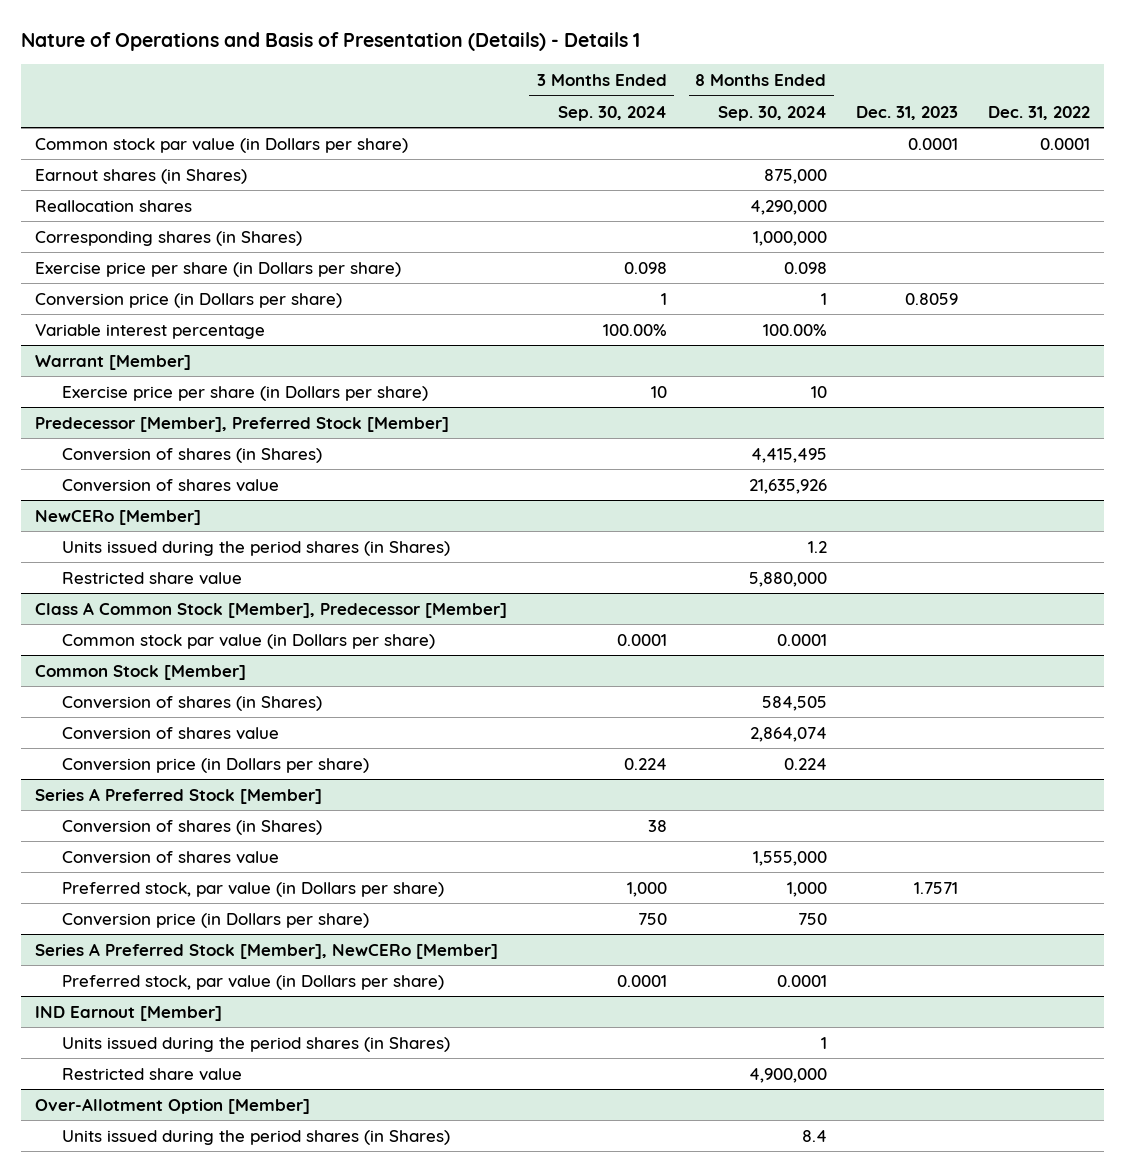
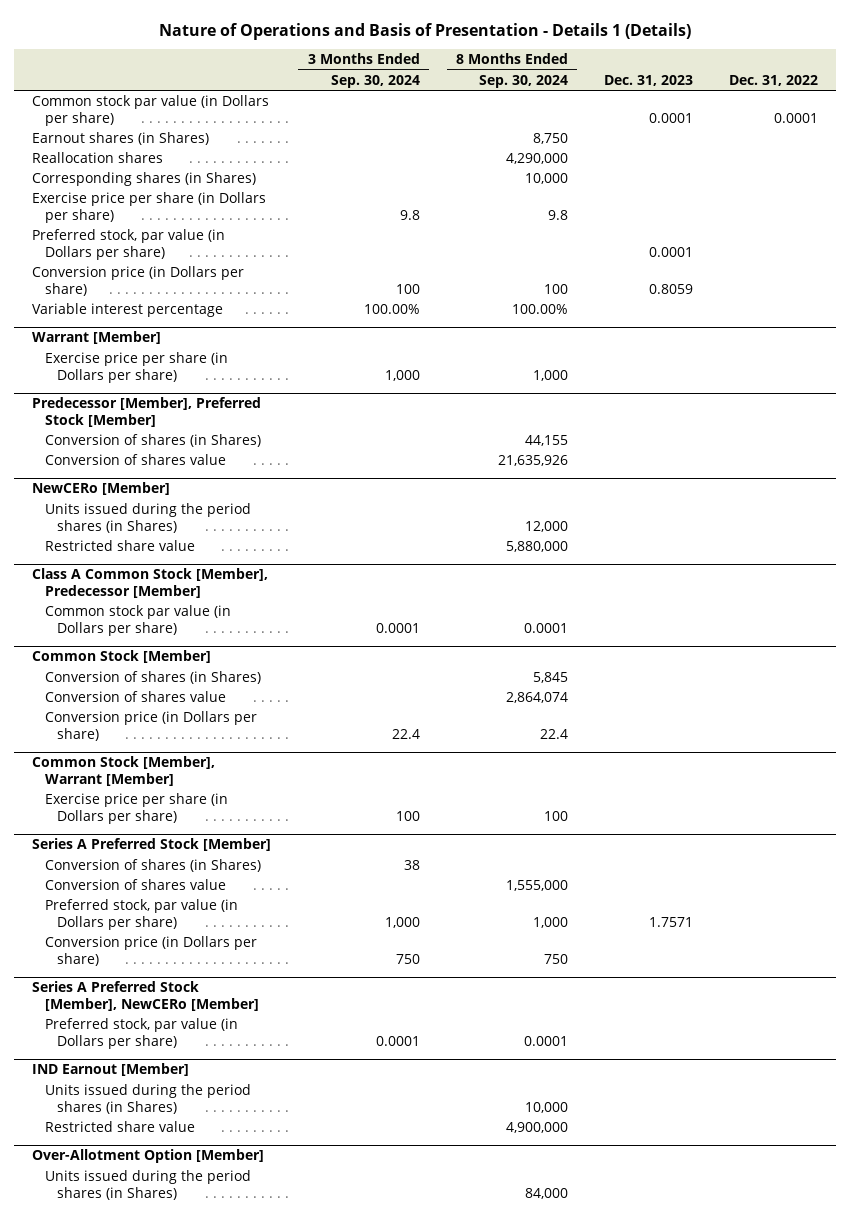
[20,32,640,52] Nature of Operations and Basis of Presentation (Details) - Details 1 -> [159,22,692,40] Nature of Operations and Basis of Presentation - Details 1 (Details)
[763,168,827,184] 875,000 -> [532,133,568,145] 8,750
[752,230,827,246] 1,000,000 -> [524,173,568,185] 10,000
[623,261,667,274] 0.098 -> [399,209,420,220] 9.8
[783,261,827,274] 0.098 -> [547,209,568,220] 9.8
none -> [32,229,226,260] Preferred stock, par value (in Dollars per share)
[660,292,667,305] 1 -> [395,283,420,294] 100
[820,292,827,305] 1 -> [543,283,568,294] 100
[650,385,667,398] 10 -> [384,369,420,381] 1,000
[810,385,827,398] 10 -> [532,369,568,381] 1,000
[750,447,827,463] 4,415,495 -> [524,435,568,447] 44,155
[807,540,827,553] 1.2 -> [524,520,568,532] 12,000
[761,695,827,711] 584,505 -> [532,672,568,684] 5,845
[623,757,667,770] 0.224 -> [391,728,420,739] 22.4
[783,757,827,770] 0.224 -> [539,728,568,739] 22.4
none -> [32,756,216,787] Common Stock [Member], Warrant [Member]
none -> [44,793,228,824] Exercise price per share (in Dollars per share)
[820,1036,827,1049] 1 -> [524,1101,568,1113] 10,000
[801,1129,827,1142] 8.4 -> [524,1187,568,1199] 84,000

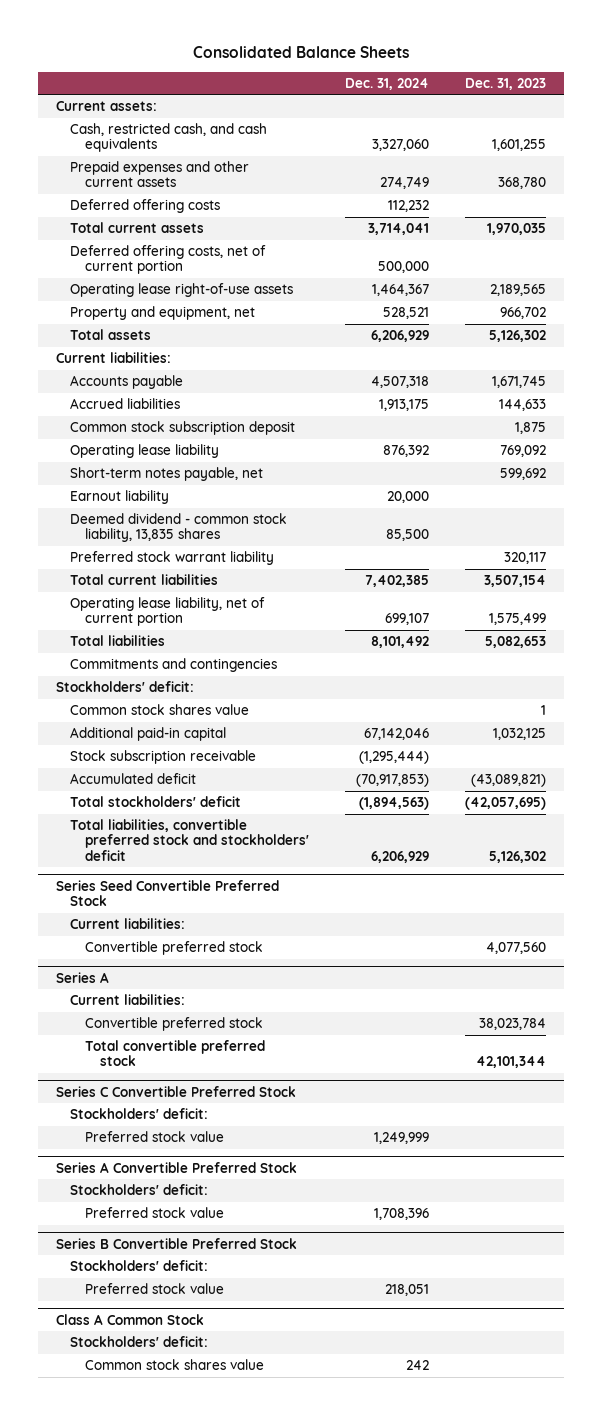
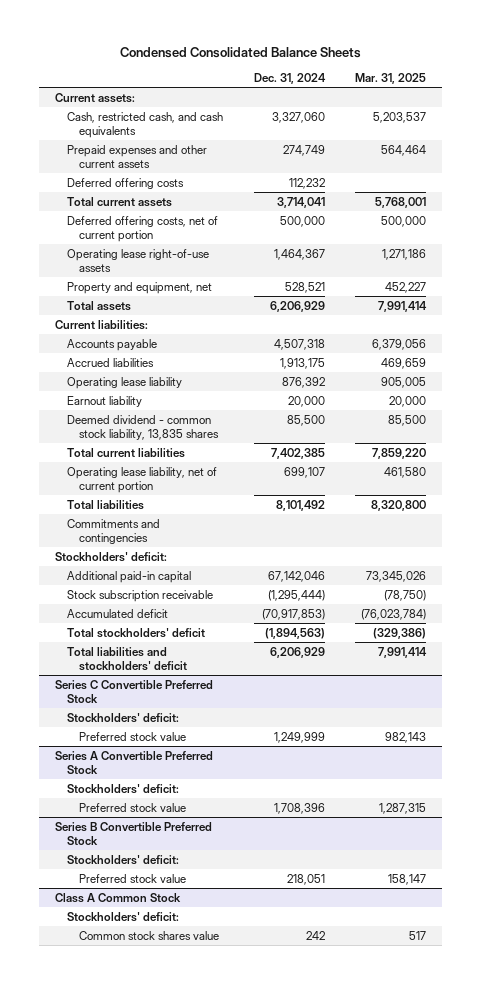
[192,46,409,59] Consolidated Balance Sheets -> [119,46,361,58] Condensed Consolidated Balance Sheets
[464,77,546,90] Dec. 31, 2023 -> none
none -> [355,72,427,84] Mar. 31, 2025
[70,420,296,435] Common stock subscription deposit -> none
[70,466,264,481] Short-term notes payable, net -> none
[70,550,275,565] Preferred stock warrant liability -> none
[70,703,250,715] Common stock shares value -> none
[55,879,279,907] Series Seed Convertible Preferred Stock -> none
[70,917,186,929] Current liabilities: -> none
[85,940,264,955] Convertible preferred stock -> none
[55,971,109,983] Series A -> none
[70,993,186,1005] Current liabilities: -> none
[85,1016,264,1031] Convertible preferred stock -> none
[85,1039,266,1067] Total convertible preferred stock -> none
[70,818,310,861] Total liabilities, convertible preferred stock and stockholders' deficit -> [67,646,188,671] Total liabilities and stockholders' deficit

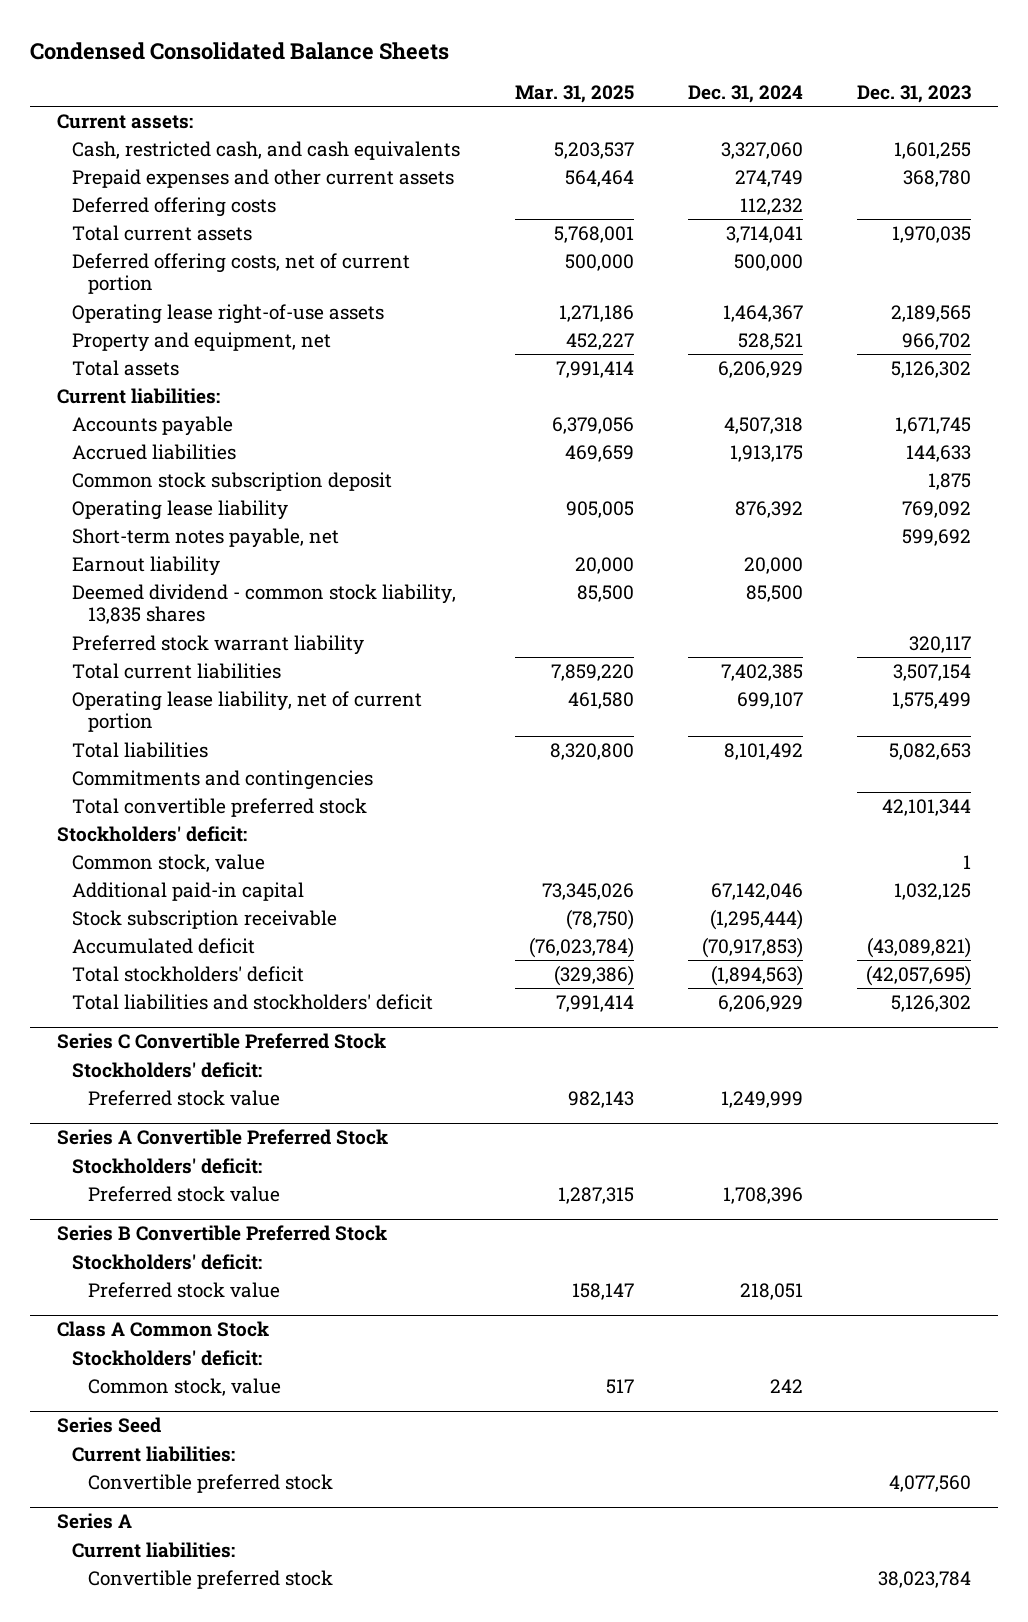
none -> [857,85,972,104] Dec. 31, 2023
none -> [72,472,393,492] Common stock subscription deposit
none -> [72,528,340,549] Short-term notes payable, net
none -> [72,635,365,656] Preferred stock warrant liability
none -> [72,798,368,818] Total convertible preferred stock
none -> [72,854,266,873] Common stock, value
[79,930,220,940] Common stock shares value -> [88,1378,282,1397] Common stock, value
none -> [56,1417,161,1434] Series Seed
none -> [72,1446,236,1463] Current liabilities:
none -> [88,1474,334,1494] Convertible preferred stock
none -> [56,1513,132,1530] Series A
none -> [72,1542,236,1559] Current liabilities:
none -> [88,1570,334,1590] Convertible preferred stock

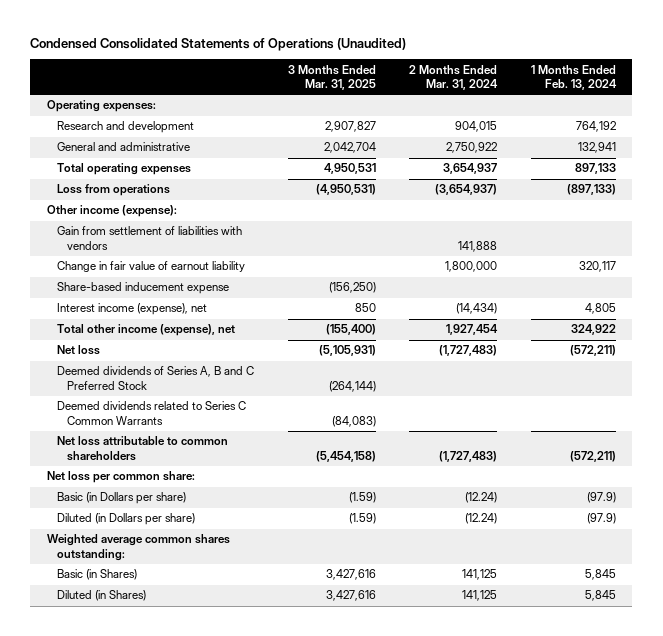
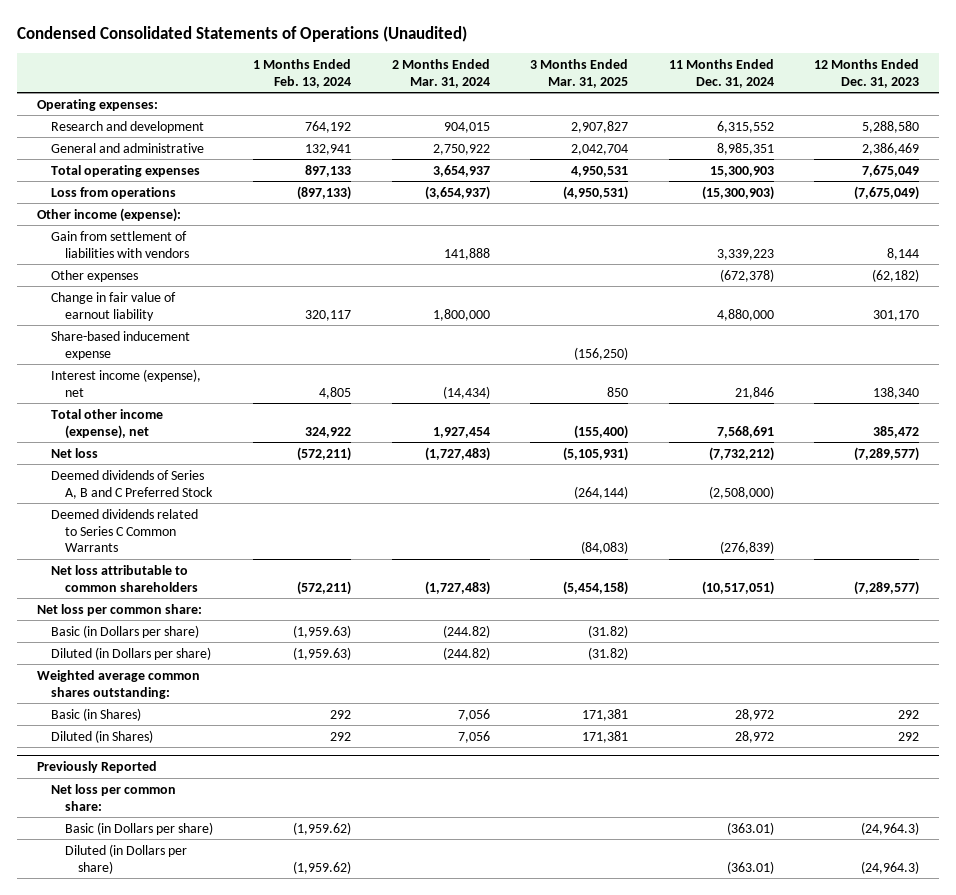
none -> [668,59,774,88] 11 Months Ended Dec. 31, 2024
none -> [814,59,920,88] 12 Months Ended Dec. 31, 2023
none -> [50,269,138,282] Other expenses
[348,492,376,504] (1.59) -> [588,624,629,638] (31.82)
[465,492,498,504] (12.24) -> [442,624,490,638] (244.82)
[586,492,616,504] (97.9) -> [293,624,352,638] (1,959.63)
[348,513,376,525] (1.59) -> [588,646,629,660] (31.82)
[465,513,498,525] (12.24) -> [442,646,490,660] (244.82)
[586,513,616,525] (97.9) -> [293,646,352,660] (1,959.63)
[325,569,376,581] 3,427,616 -> [582,708,629,721] 171,381
[462,569,498,581] 141,125 -> [457,708,490,721] 7,056
[584,569,616,581] 5,845 -> [330,709,352,719] 292
[325,590,376,602] 3,427,616 -> [582,730,629,743] 171,381
[462,590,498,602] 141,125 -> [457,730,490,743] 7,056
[584,590,616,602] 5,845 -> [330,731,352,741] 292
none -> [37,761,158,774] Previously Reported
none -> [50,783,176,811] Net loss per common share:
none -> [64,821,213,835] Basic (in Dollars per share)
none -> [64,843,187,874] Diluted (in Dollars per share)

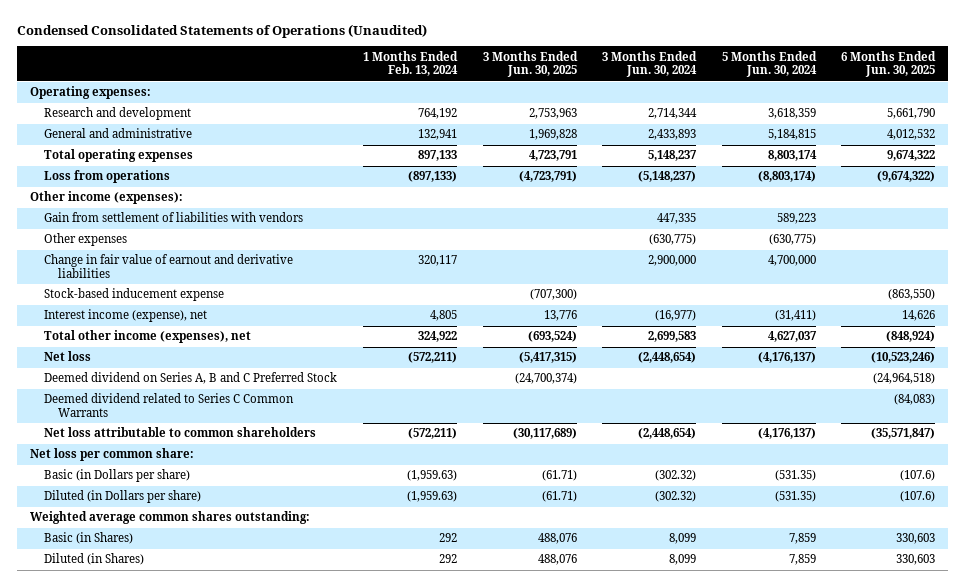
[391,59,490,88] 2 Months Ended Mar. 31, 2024 -> none
[530,59,629,88] 3 Months Ended Mar. 31, 2025 -> none
[668,59,774,88] 11 Months Ended Dec. 31, 2024 -> none
[814,59,920,88] 12 Months Ended Dec. 31, 2023 -> none
none -> [482,50,578,78] 3 Months Ended Jun. 30, 2025
none -> [602,50,698,78] 3 Months Ended Jun. 30, 2024
none -> [721,50,817,78] 5 Months Ended Jun. 30, 2024
none -> [841,50,937,78] 6 Months Ended Jun. 30, 2025
[37,207,182,222] Other income (expense): -> [30,191,184,205] Other income (expenses):
[50,291,176,321] Change in fair value of earnout liability -> [44,254,294,279] Change in fair value of earnout and derivative liabilities
[50,330,190,360] Share-based inducement expense -> [44,288,225,302] Stock-based inducement expense
[50,408,163,439] Total other income (expense), net -> [44,330,252,344] Total other income (expenses), net
[50,469,213,499] Deemed dividends of Series A, B and C Preferred Stock -> [44,372,338,385] Deemed dividend on Series A, B and C Preferred Stock
[50,508,198,553] Deemed dividends related to Series C Common Warrants -> [44,393,295,418] Deemed dividend related to Series C Common Warrants
[37,761,158,774] Previously Reported -> none
[50,783,176,811] Net loss per common share: -> none
[64,821,213,835] Basic (in Dollars per share) -> none
[64,843,187,874] Diluted (in Dollars per share) -> none

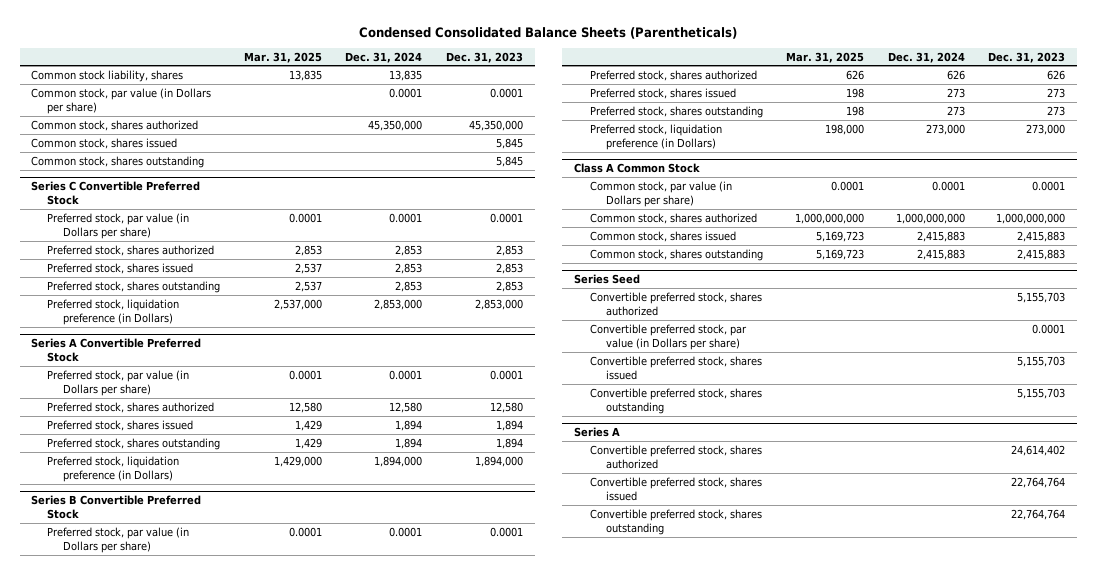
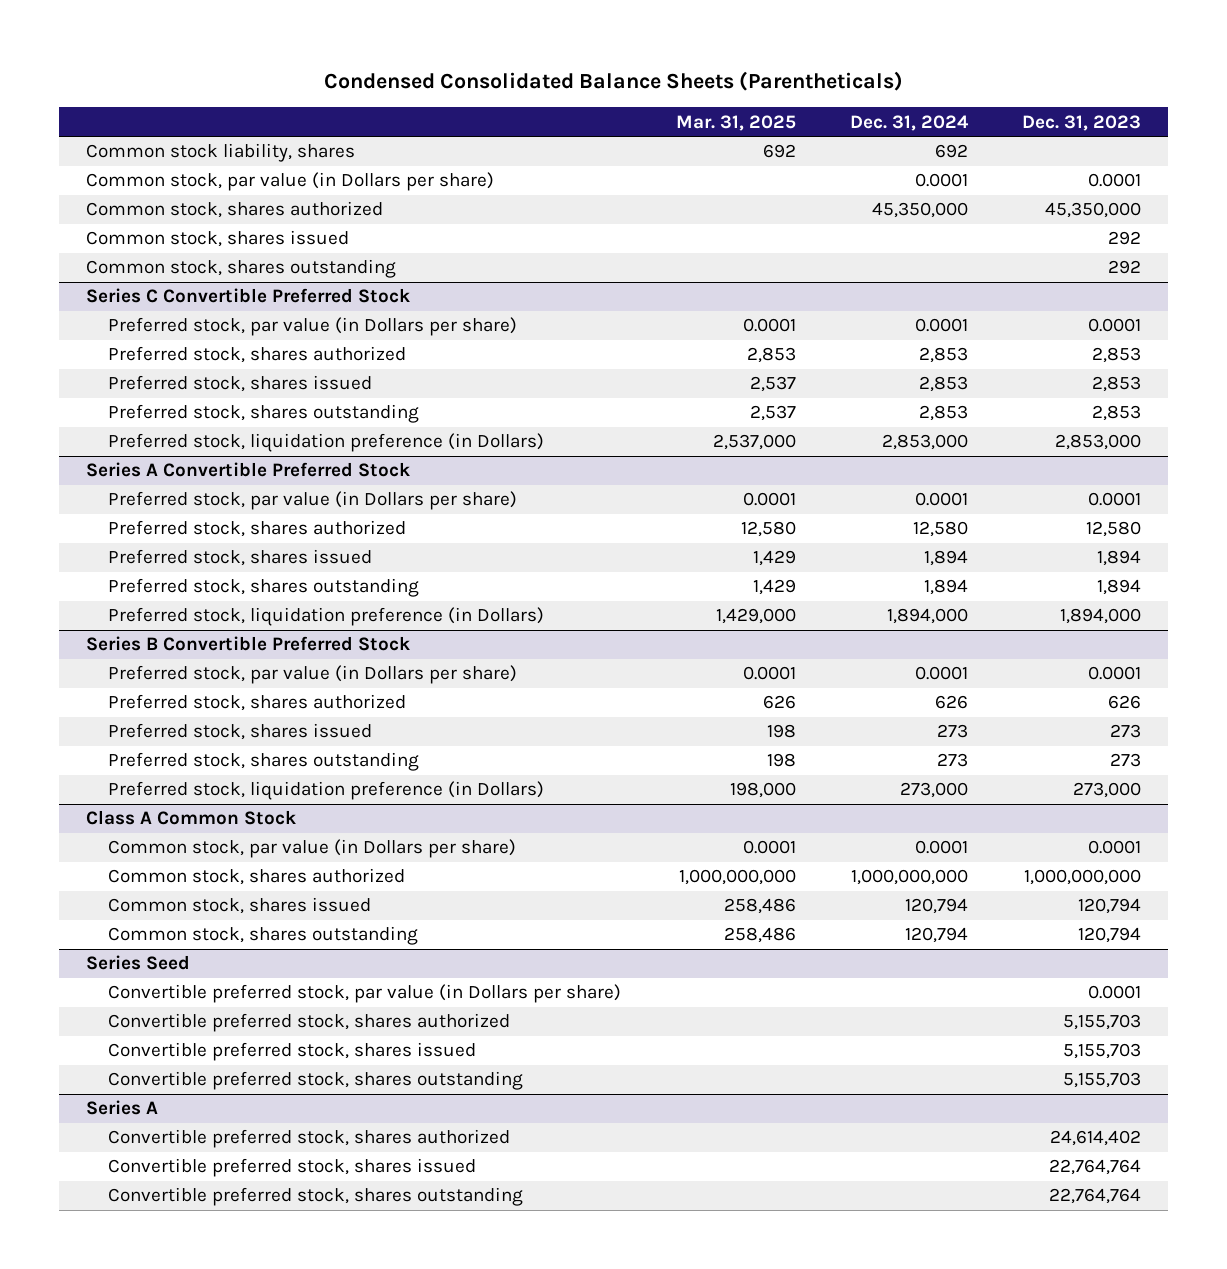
[288,69,322,81] 13,835 -> [762,144,796,159] 692
[389,69,423,81] 13,835 -> [934,144,968,159] 692
[495,137,523,149] 5,845 -> [1108,231,1142,246] 292
[495,155,523,167] 5,845 -> [1108,260,1142,275] 292
[816,230,865,242] 5,169,723 -> [723,898,796,915] 258,486
[916,230,965,242] 2,415,883 -> [904,898,968,915] 120,794
[1017,230,1066,242] 2,415,883 -> [1078,898,1142,915] 120,794
[816,248,865,260] 5,169,723 -> [723,927,796,944] 258,486
[916,248,965,260] 2,415,883 -> [904,927,968,944] 120,794
[1017,248,1066,260] 2,415,883 -> [1078,927,1142,944] 120,794
[589,291,762,316] Convertible preferred stock, shares authorized -> [108,1013,511,1033] Convertible preferred stock, shares authorized

